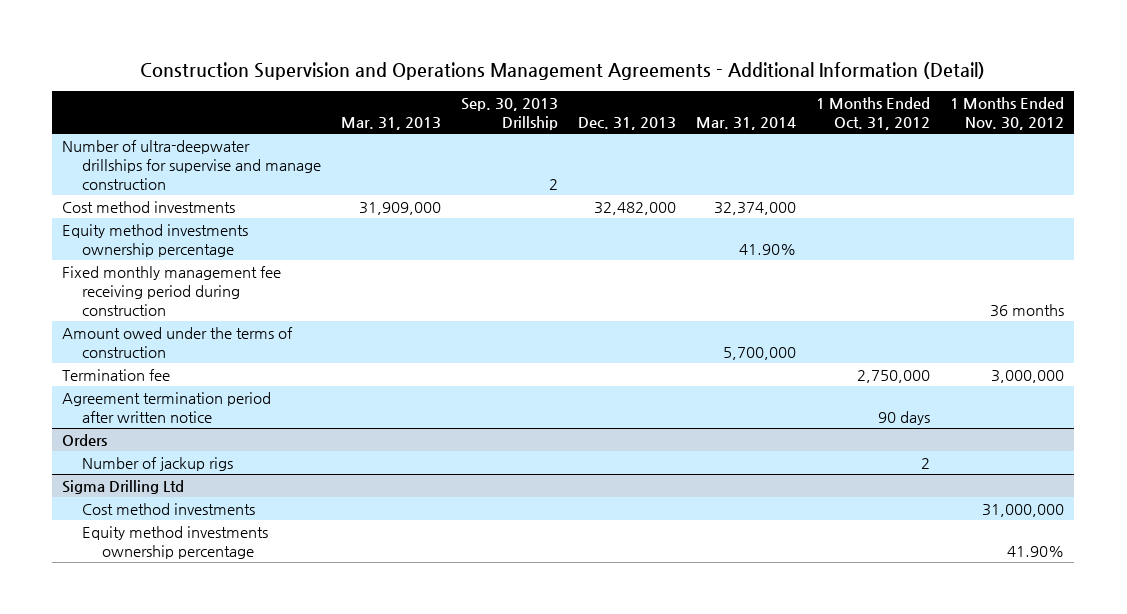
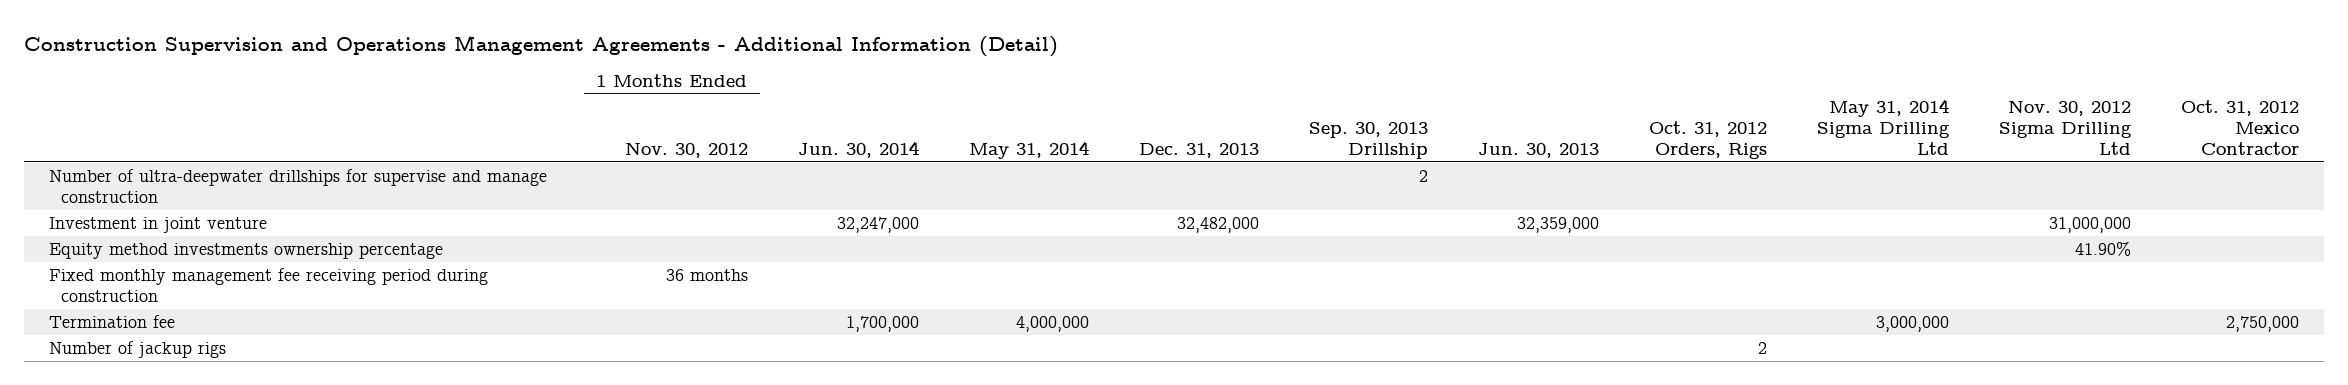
[341,116,442,130] Mar. 31, 2013 -> none
[696,116,797,130] Mar. 31, 2014 -> none
[816,96,931,130] 1 Months Ended Oct. 31, 2012 -> none
none -> [797,141,919,159] Jun. 30, 2014
none -> [968,141,1089,160] May 31, 2014
none -> [1477,143,1599,159] Jun. 30, 2013
none -> [1648,120,1767,160] Oct. 31, 2012 Orders, Rigs
none -> [1816,98,1950,156] May 31, 2014 Sigma Drilling Ltd
none -> [1998,99,2132,156] Nov. 30, 2012 Sigma Drilling Ltd
none -> [2180,99,2299,156] Oct. 31, 2012 Mexico Contractor
[62,200,236,213] Cost method investments -> [48,216,267,233] Investment in joint venture
[62,368,171,381] Termination fee -> none
[62,391,272,423] Agreement termination period after written notice -> none
[62,433,108,446] Orders -> none
[82,456,234,471] Number of jackup rigs -> none
[62,479,185,494] Sigma Drilling Ltd -> none
[82,502,256,515] Cost method investments -> none
[82,525,269,559] Equity method investments ownership percentage -> none
[62,326,294,358] Amount owed under the terms of construction -> [48,314,175,328] Termination fee
none -> [48,340,226,358] Number of jackup rigs

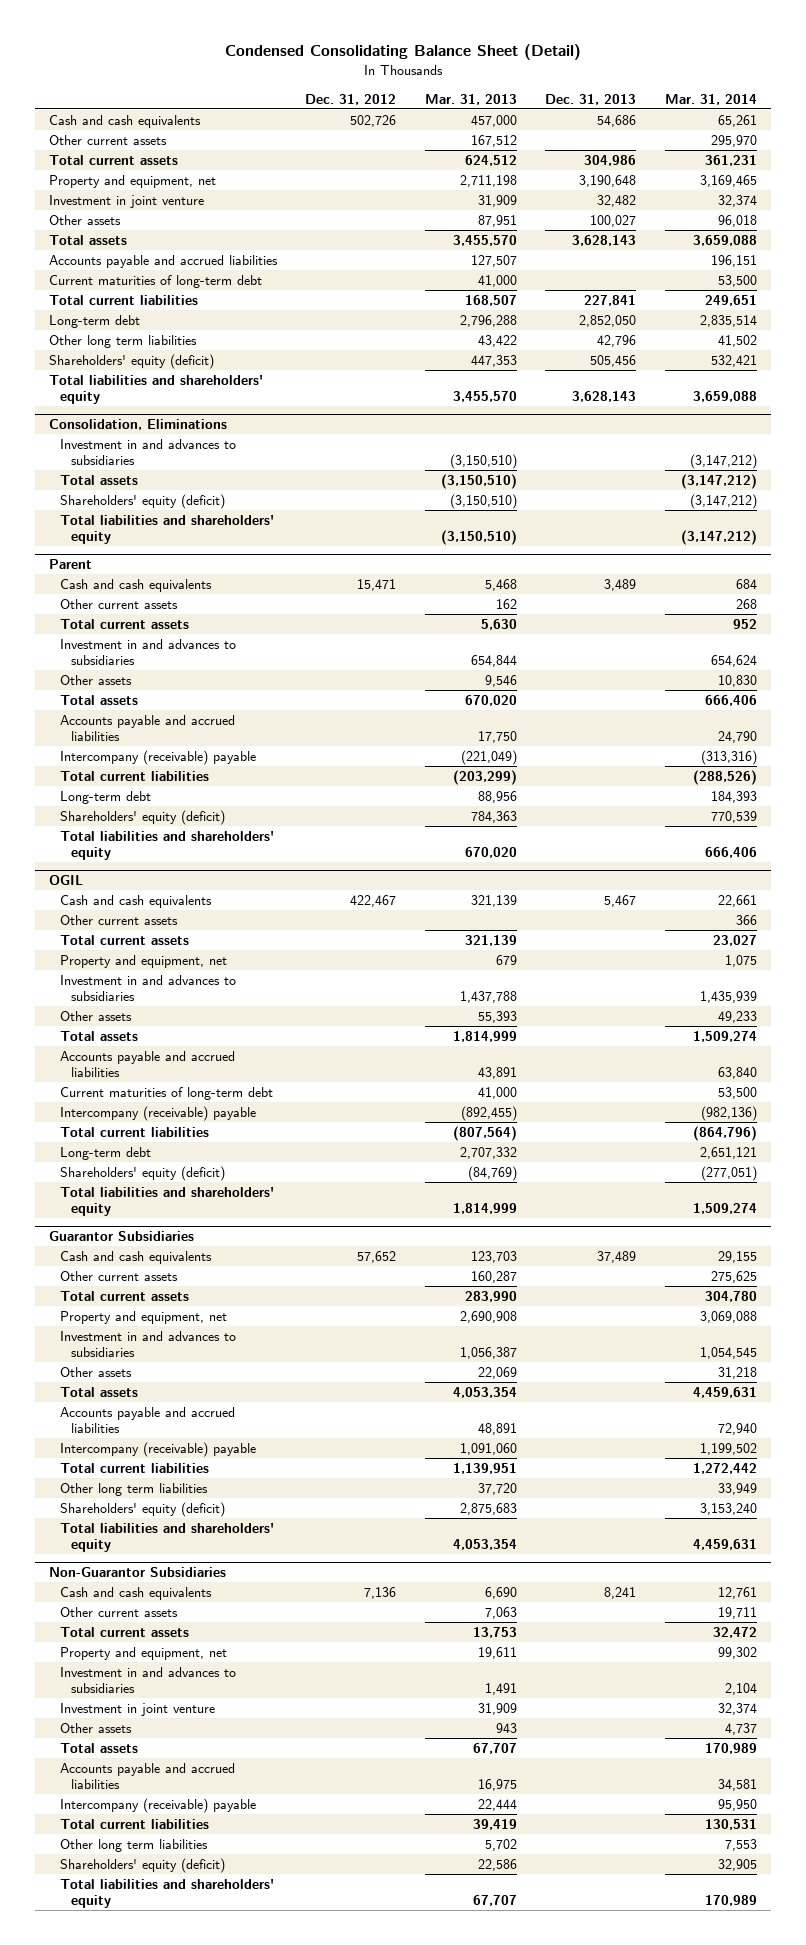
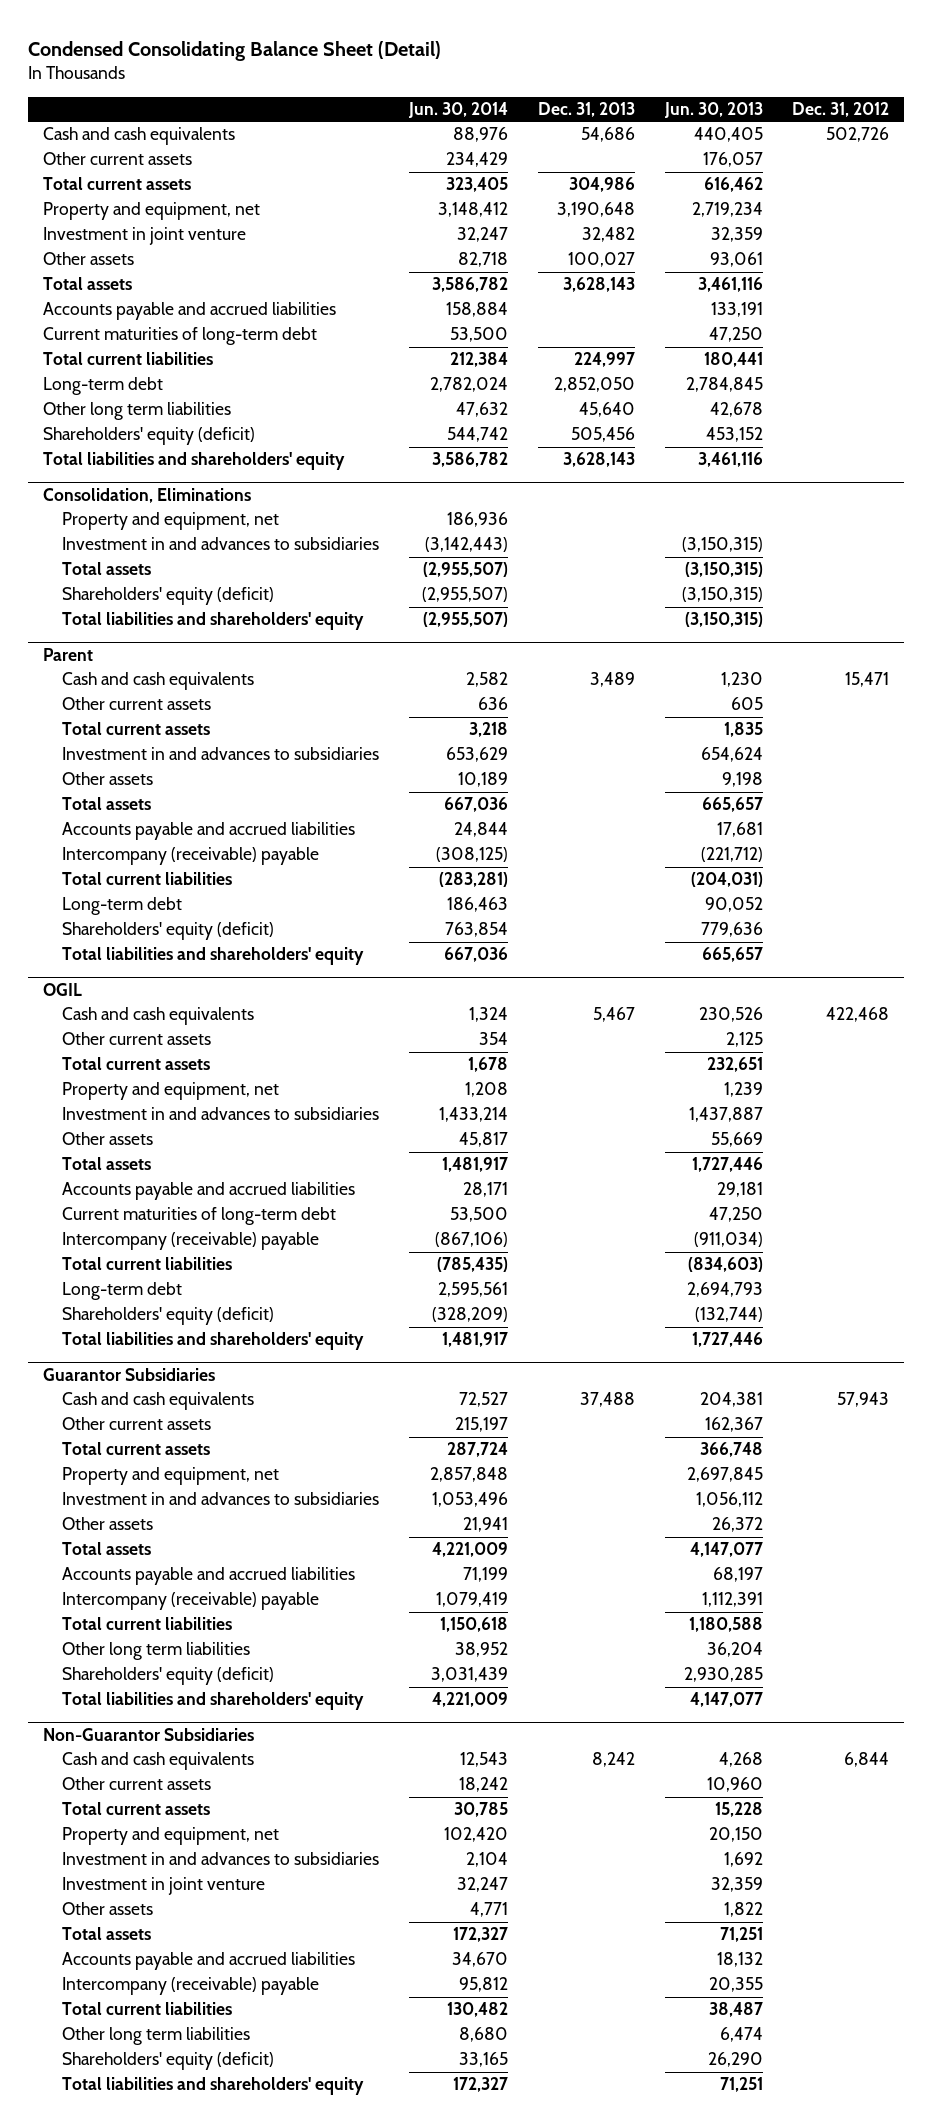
[424,93,517,105] Mar. 31, 2013 -> none
[664,93,757,105] Mar. 31, 2014 -> none
none -> [407,102,508,119] Jun. 30, 2014
none -> [663,102,763,119] Jun. 30, 2013
[584,294,637,306] 227,841 -> [573,352,635,368] 224,997
[597,334,637,347] 42,796 -> [578,402,635,418] 45,640
none -> [61,512,279,531] Property and equipment, net
[350,894,397,907] 422,467 -> [826,1007,890,1023] 422,468
[357,1250,397,1263] 57,652 -> [837,1392,890,1408] 57,943
[597,1250,637,1263] 37,489 -> [579,1392,635,1408] 37,488
[364,1586,397,1599] 7,136 -> [844,1752,890,1768] 6,844
[604,1586,637,1599] 8,241 -> [591,1752,635,1768] 8,242

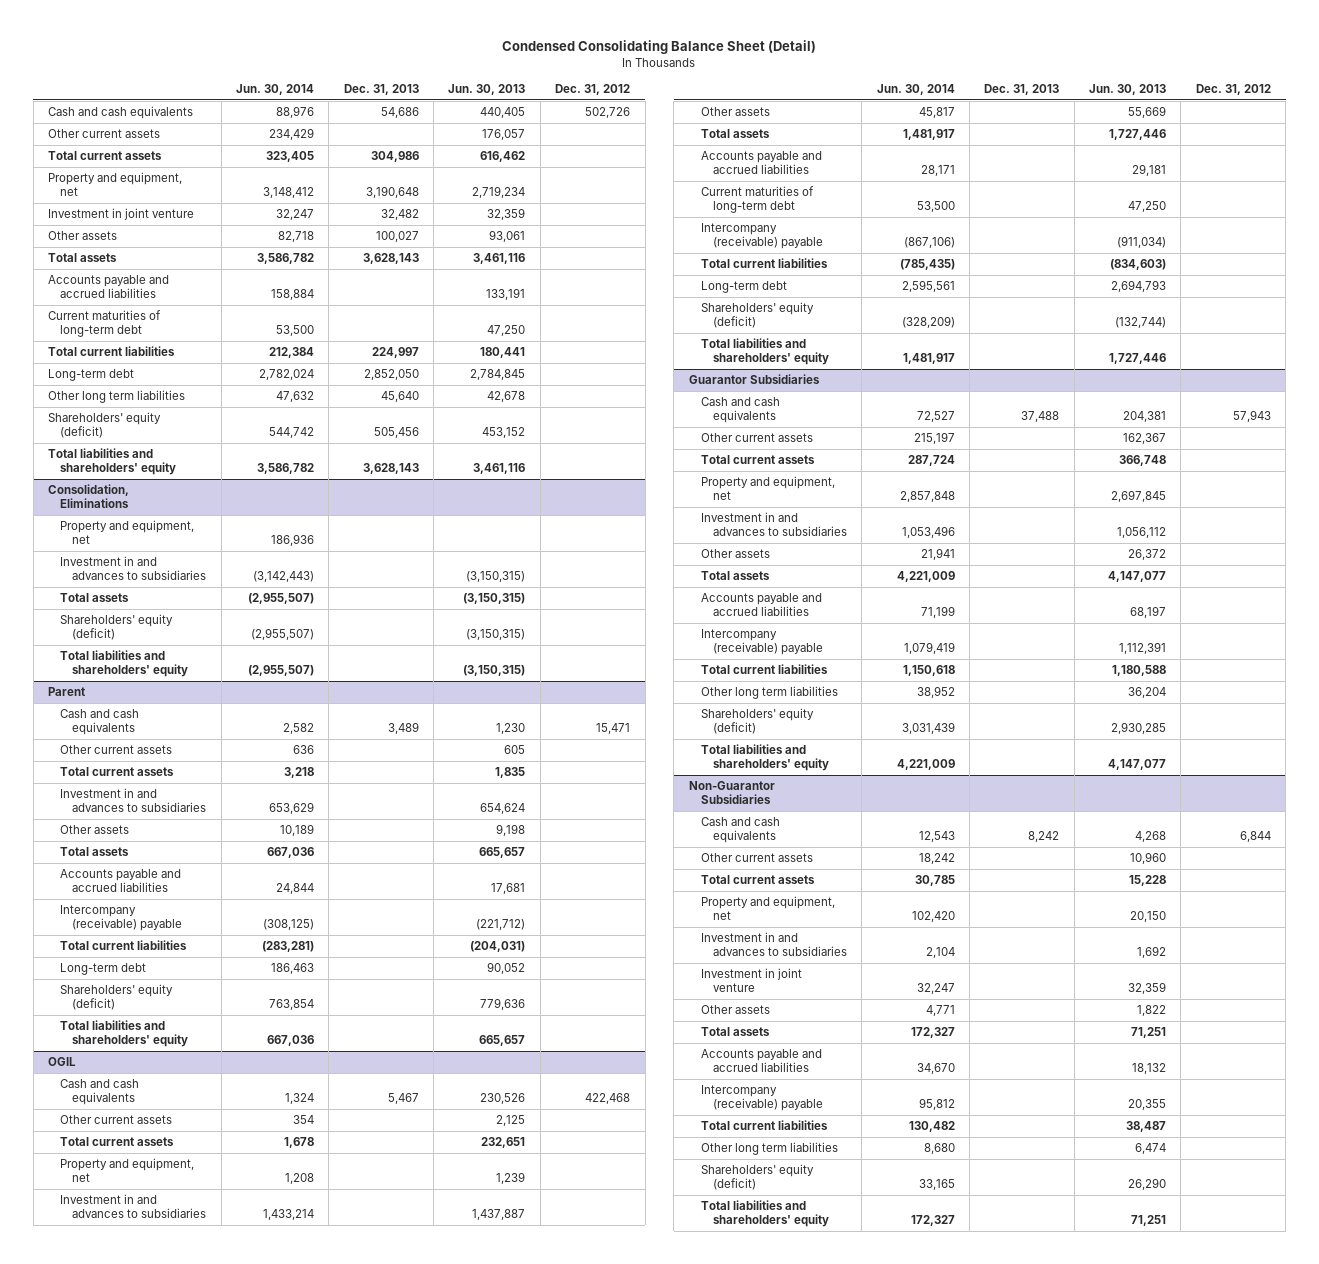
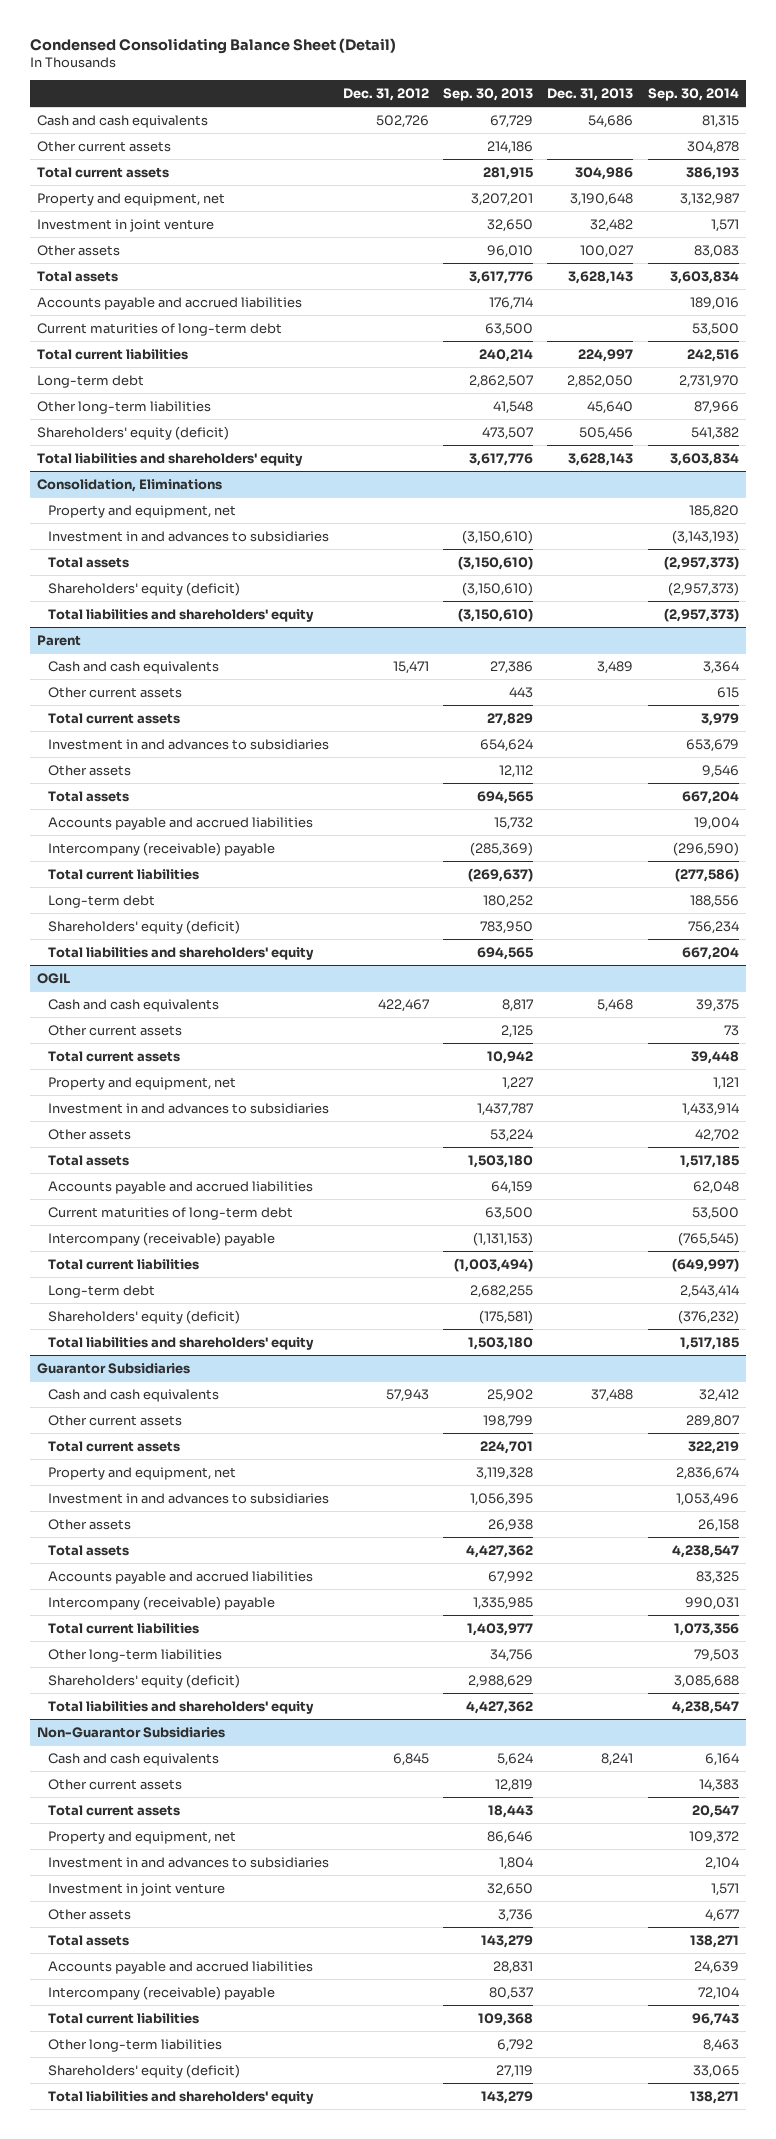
[236,84,315,96] Jun. 30, 2014 -> none
[448,84,526,96] Jun. 30, 2013 -> none
none -> [443,87,534,101] Sep. 30, 2013
none -> [647,87,739,101] Sep. 30, 2014
[48,390,186,404] Other long term liabilities -> [37,400,212,414] Other long-term liabilities
[387,1092,419,1104] 5,467 -> [597,998,634,1012] 5,468
[585,1092,631,1104] 422,468 -> [378,998,430,1012] 422,467
[700,686,838,700] Other long term liabilities -> [47,1648,222,1662] Other long-term liabilities
[1028,830,1060,842] 8,242 -> [601,1752,634,1766] 8,241
[1239,830,1271,842] 6,844 -> [393,1752,430,1766] 6,845
[700,1142,838,1156] Other long term liabilities -> [47,2038,222,2052] Other long-term liabilities

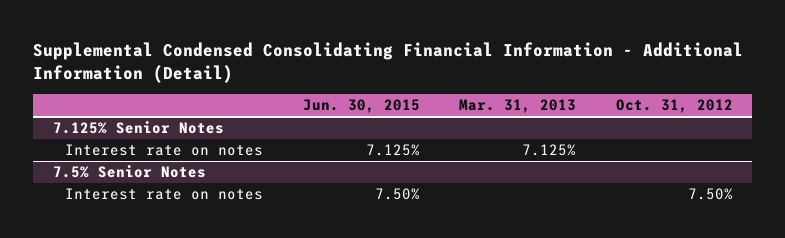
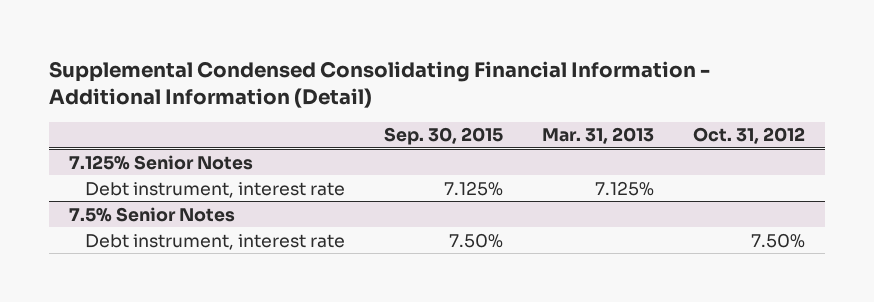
[302,99,420,114] Jun. 30, 2015 -> none
none -> [384,127,504,146] Sep. 30, 2015
[65,144,264,157] Interest rate on notes -> [85,181,346,198] Debt instrument, interest rate
[65,188,264,201] Interest rate on notes -> [85,233,346,250] Debt instrument, interest rate

